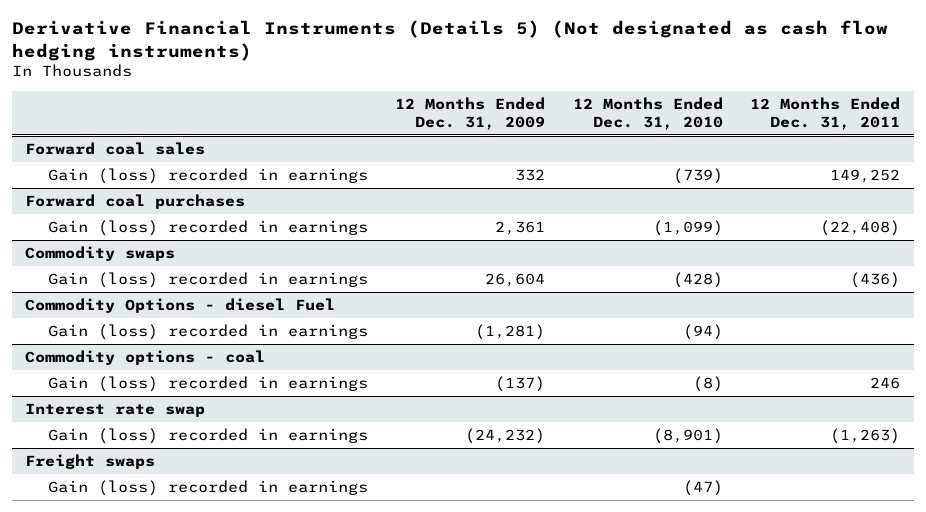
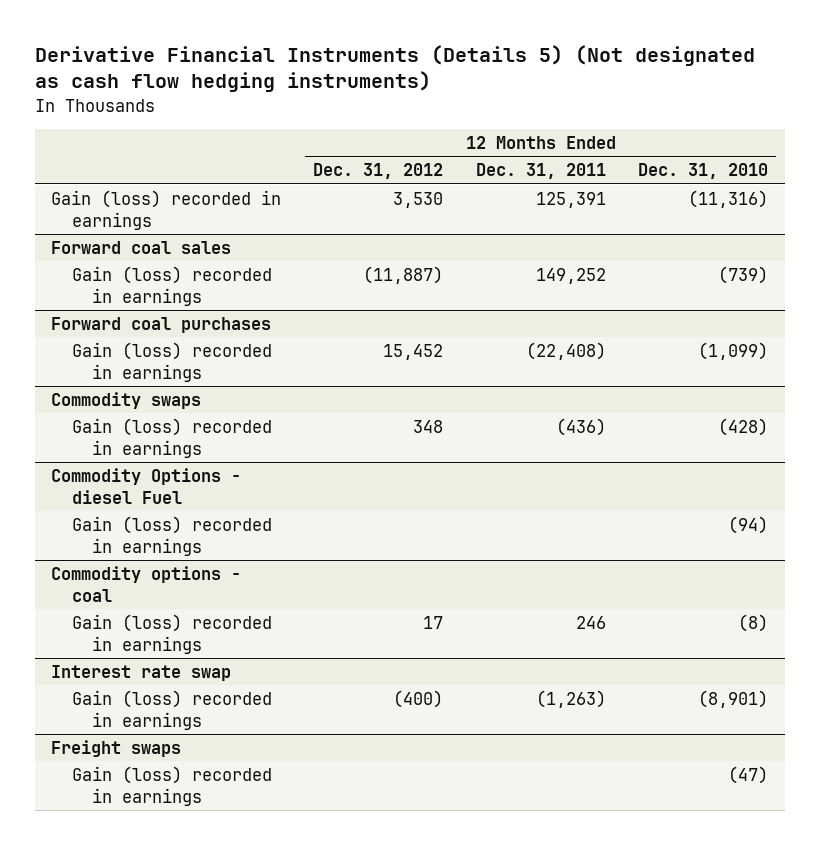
[395,97,546,130] 12 Months Ended Dec. 31, 2009 -> none
none -> [313,163,444,180] Dec. 31, 2012
none -> [51,189,282,230] Gain (loss) recorded in earnings

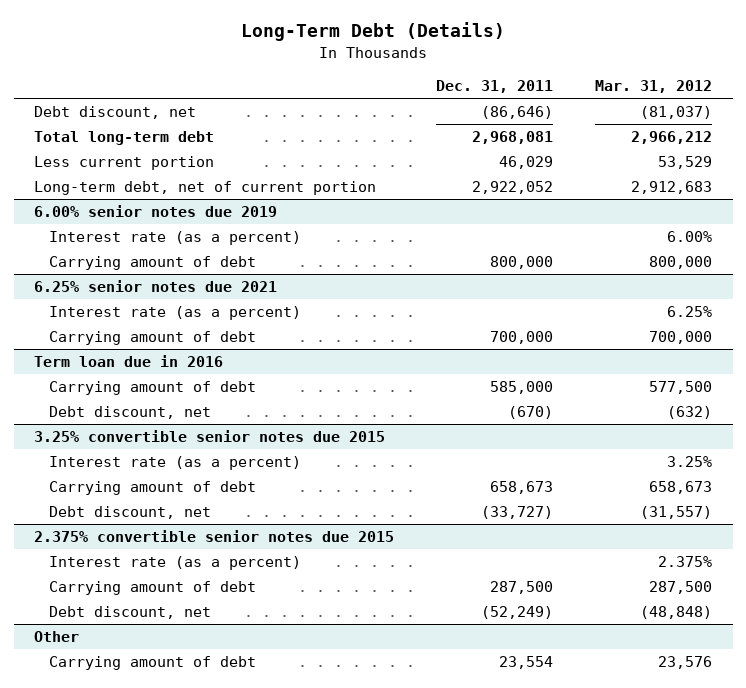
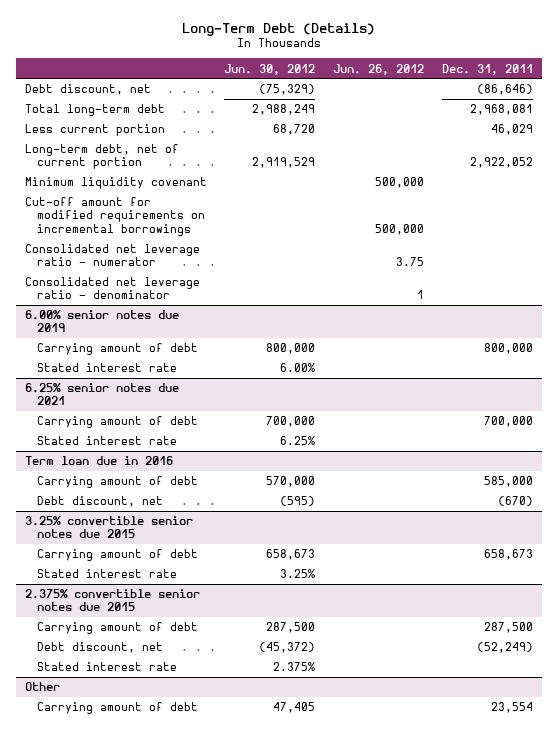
[594,80,712,94] Mar. 31, 2012 -> none
none -> [224,63,316,75] Jun. 30, 2012
none -> [333,63,425,75] Jun. 26, 2012
none -> [24,177,207,190] Minimum liquidity covenant
none -> [24,197,206,236] Cut-off amount for modified requirements on incremental borrowings
none -> [24,244,200,267] Consolidated net leverage ratio - numerator
none -> [24,277,200,300] Consolidated net leverage ratio - denominator
[49,231,302,246] Interest rate (as a percent) -> none
none -> [37,363,178,373] Stated interest rate
[49,306,302,321] Interest rate (as a percent) -> none
none -> [37,436,178,446] Stated interest rate
[49,456,302,471] Interest rate (as a percent) -> none
[49,506,212,520] Debt discount, net -> none
none -> [37,569,178,579] Stated interest rate
[49,556,302,571] Interest rate (as a percent) -> none
none -> [37,662,178,672] Stated interest rate

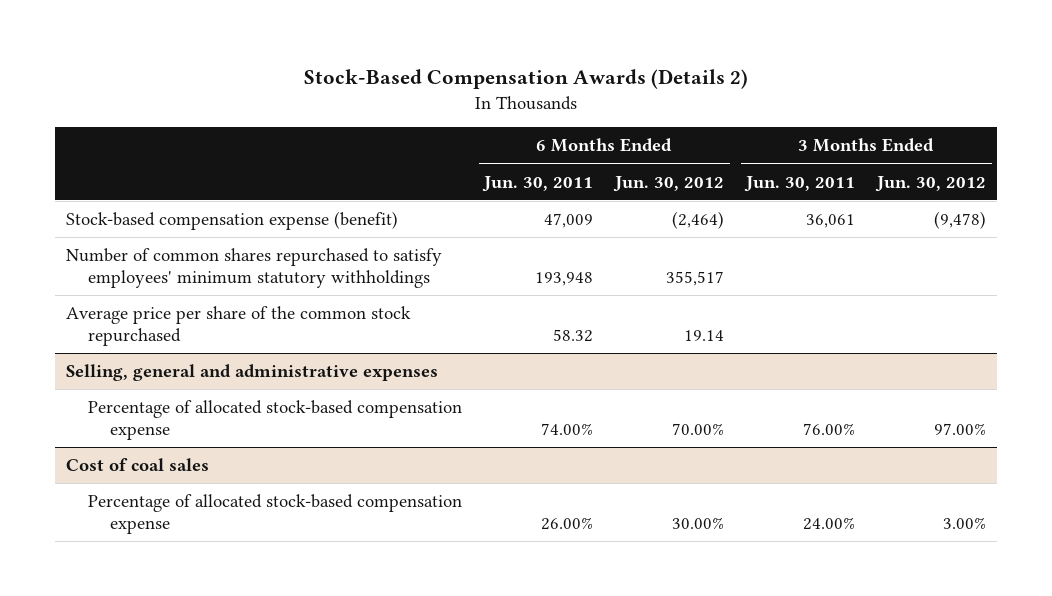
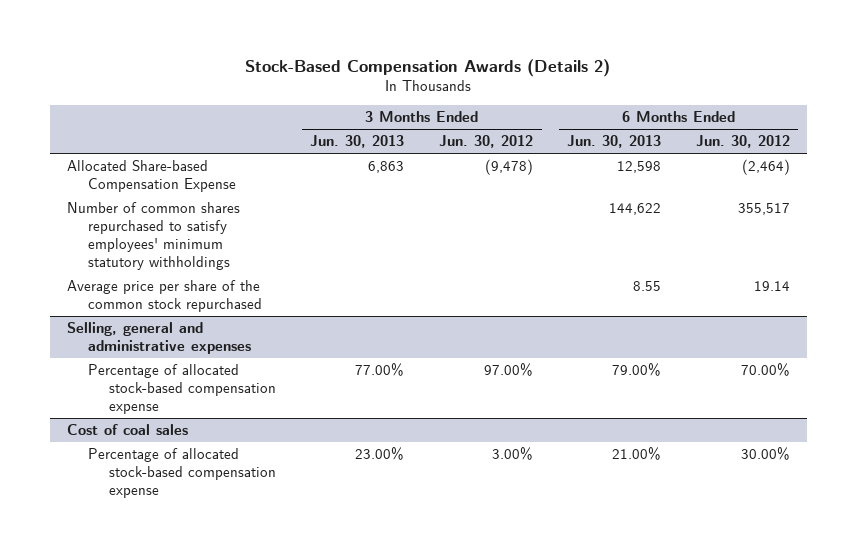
[482,175,594,192] Jun. 30, 2011 -> none
[744,175,856,192] Jun. 30, 2011 -> none
none -> [310,135,405,149] Jun. 30, 2013
none -> [567,135,662,149] Jun. 30, 2013
[66,211,399,231] Stock-based compensation expense (benefit) -> [66,159,236,193] Allocated Share-based Compensation Expense

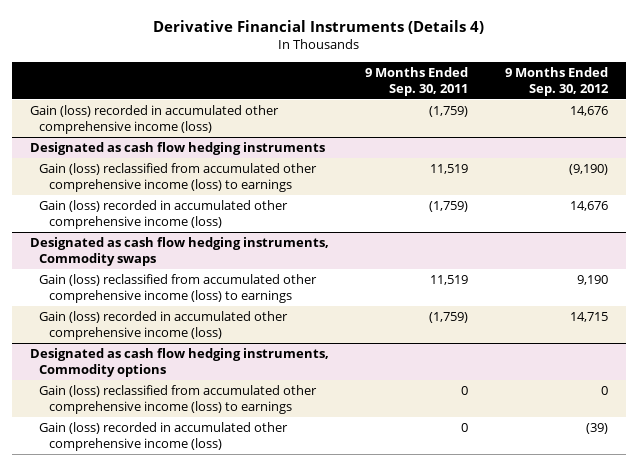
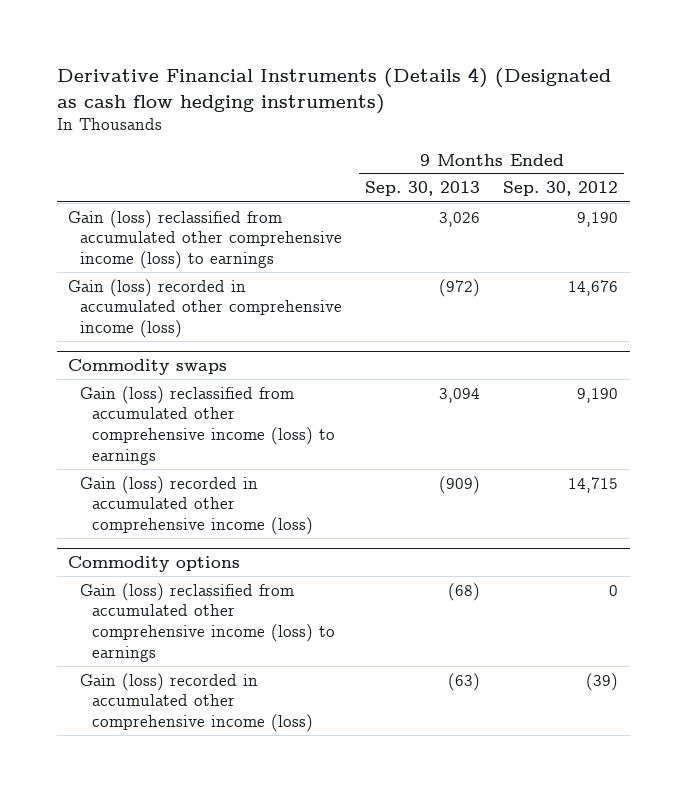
[152,19,484,34] Derivative Financial Instruments (Details 4) -> [56,67,611,114] Derivative Financial Instruments (Details 4) (Designated as cash flow hedging instruments)
[365,67,469,97] 9 Months Ended Sep. 30, 2011 -> none
none -> [365,181,481,197] Sep. 30, 2013
[29,105,279,134] Gain (loss) recorded in accumulated other comprehensive income (loss) -> none
[29,142,325,156] Designated as cash flow hedging instruments -> none
[568,164,608,176] (9,190) -> [577,211,619,227] 9,190
[29,237,329,266] Designated as cash flow hedging instruments, Commodity swaps -> none
none -> [68,358,228,375] Commodity swaps
[29,348,329,377] Designated as cash flow hedging instruments, Commodity options -> none
none -> [68,555,241,572] Commodity options

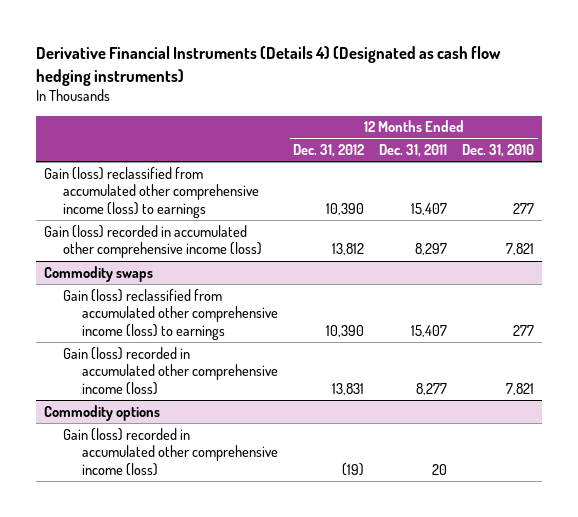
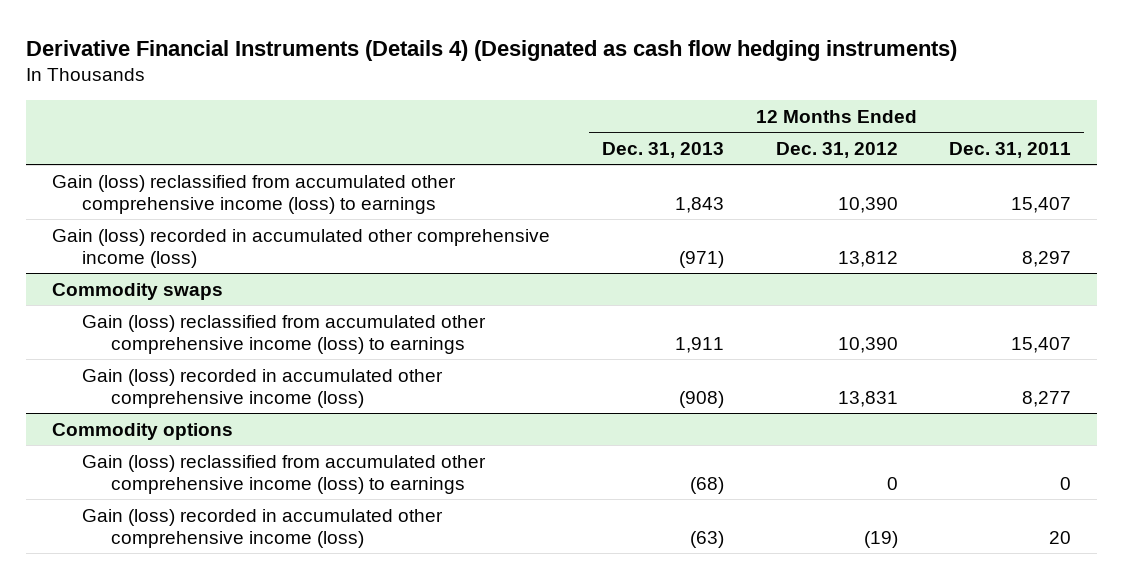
[462,144,535,158] Dec. 31, 2010 -> none
none -> [601,141,724,158] Dec. 31, 2013
none -> [81,454,486,494] Gain (loss) reclassified from accumulated other comprehensive income (loss) to earnings

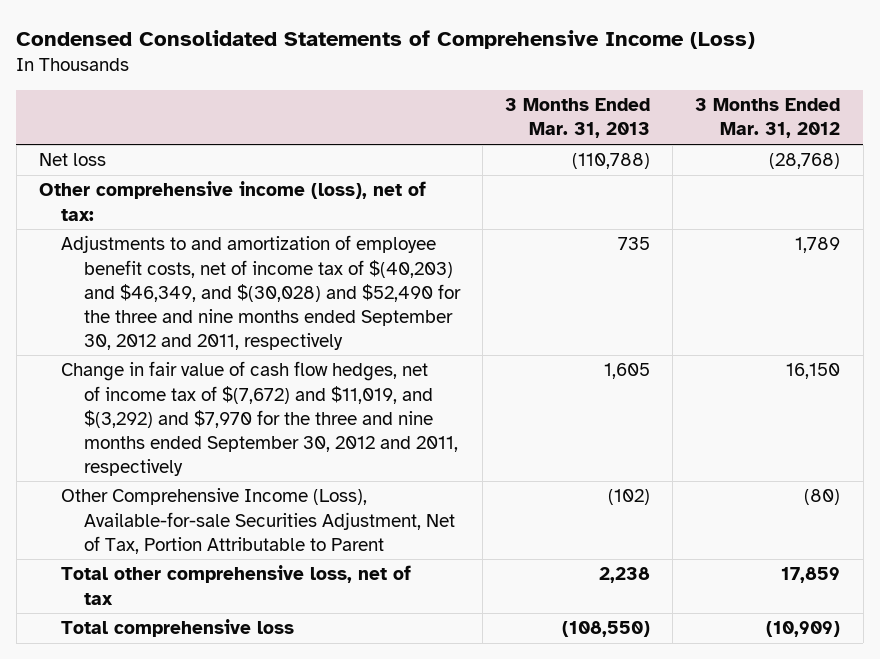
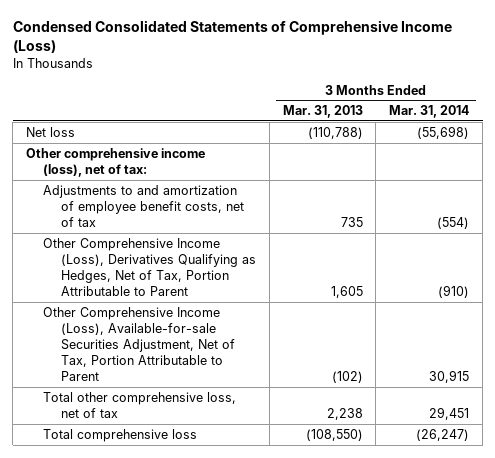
[695,98,841,139] 3 Months Ended Mar. 31, 2012 -> none
none -> [389,105,470,119] Mar. 31, 2014
[61,235,461,350] Adjustments to and amortization of employee benefit costs, net of income tax of $(40,203) and $46,349, and $(30,028) and $52,490 for the three and nine months ended September 30, 2012 and 2011, respectively -> [43,184,245,227] Adjustments to and amortization of employee benefit costs, net of tax
[61,361,458,476] Change in fair value of cash flow hedges, net of income tax of $(7,672) and $11,019, and $(3,292) and $7,970 for the three and nine months ended September 30, 2012 and 2011, respectively -> [43,237,257,296] Other Comprehensive Income (Loss), Derivatives Qualifying as Hedges, Net of Tax, Portion Attributable to Parent

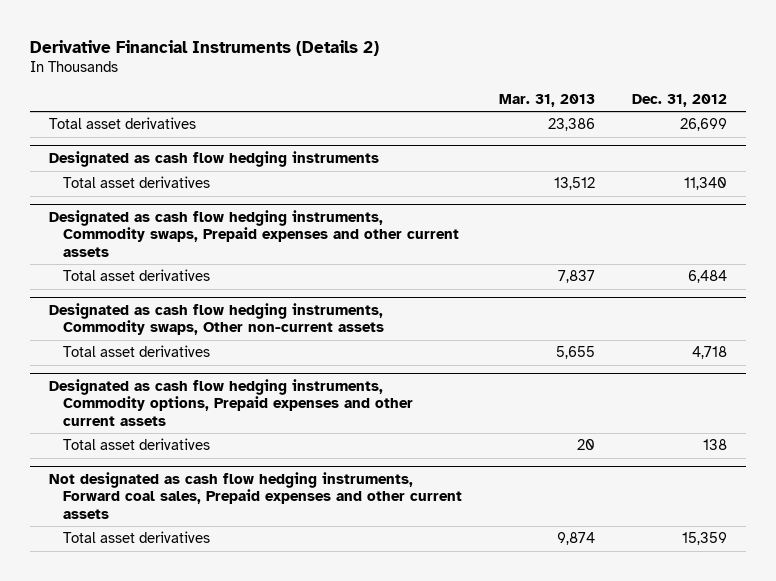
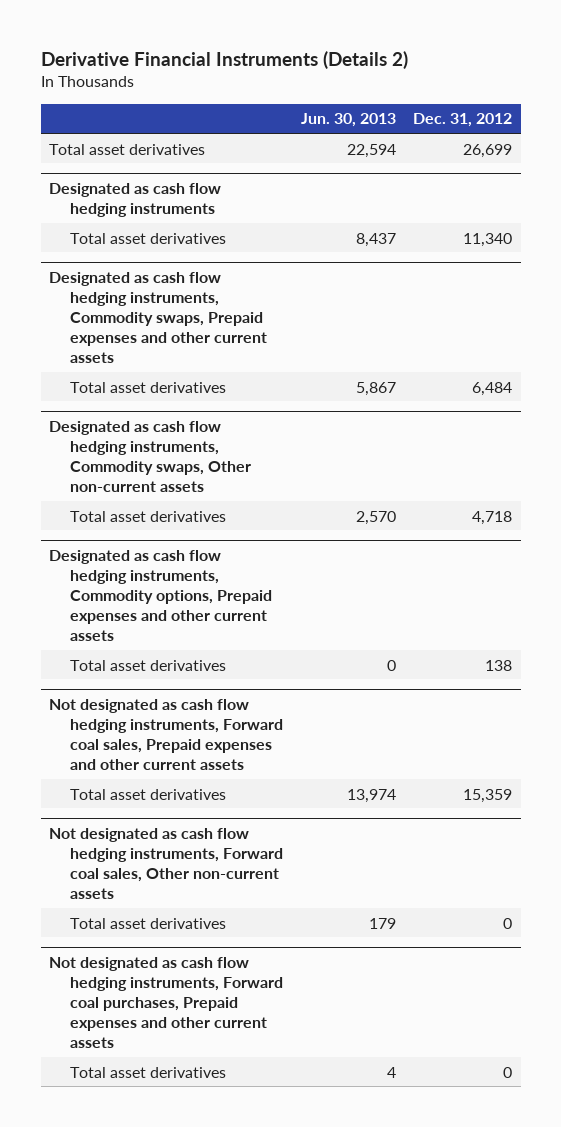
[499,93,596,107] Mar. 31, 2013 -> none
none -> [300,113,396,128] Jun. 30, 2013
none -> [49,827,284,900] Not designated as cash flow hedging instruments, Forward coal sales, Other non-current assets
none -> [70,917,227,929] Total asset derivatives
none -> [49,956,284,1049] Not designated as cash flow hedging instruments, Forward coal purchases, Prepaid expenses and other current assets
none -> [70,1066,227,1078] Total asset derivatives

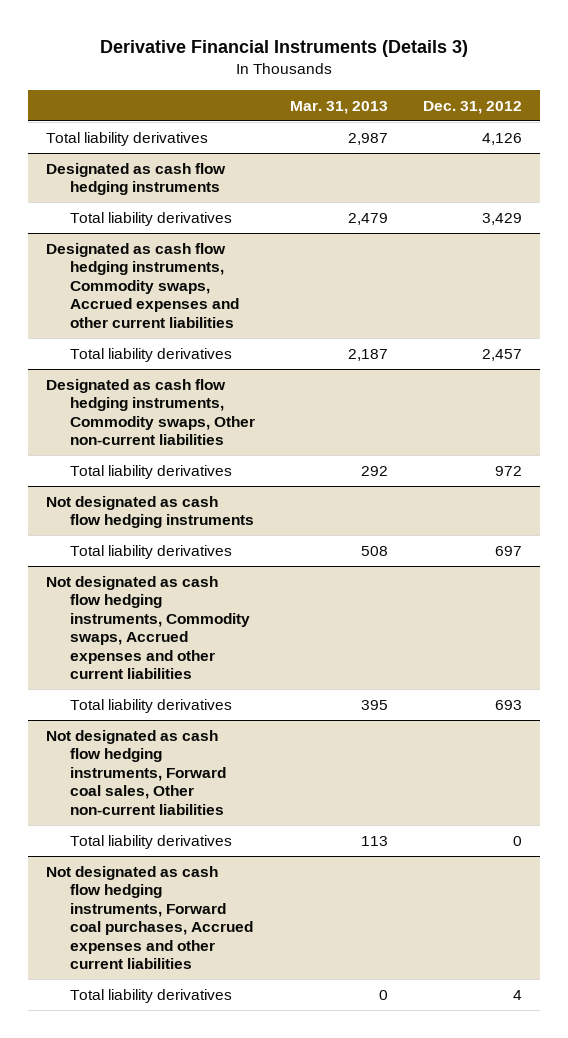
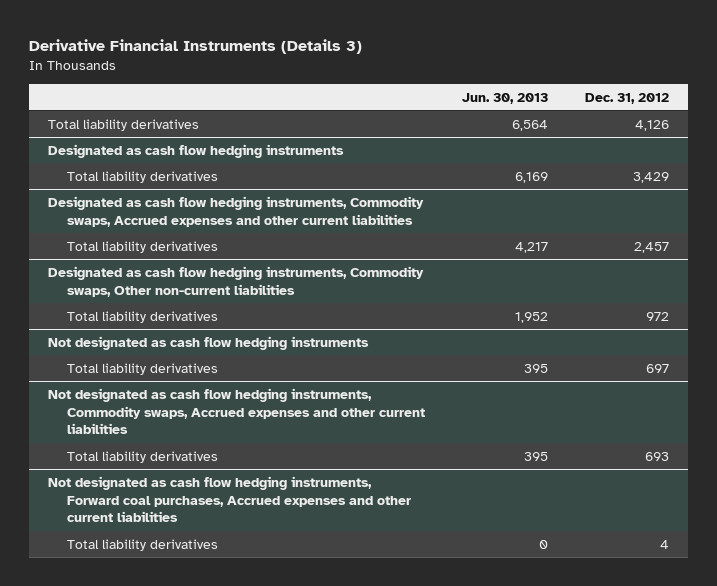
[289,100,388,114] Mar. 31, 2013 -> none
none -> [462,92,549,104] Jun. 30, 2013
[46,729,226,815] Not designated as cash flow hedging instruments, Forward coal sales, Other non-current liabilities -> none
[69,834,232,849] Total liability derivatives -> none

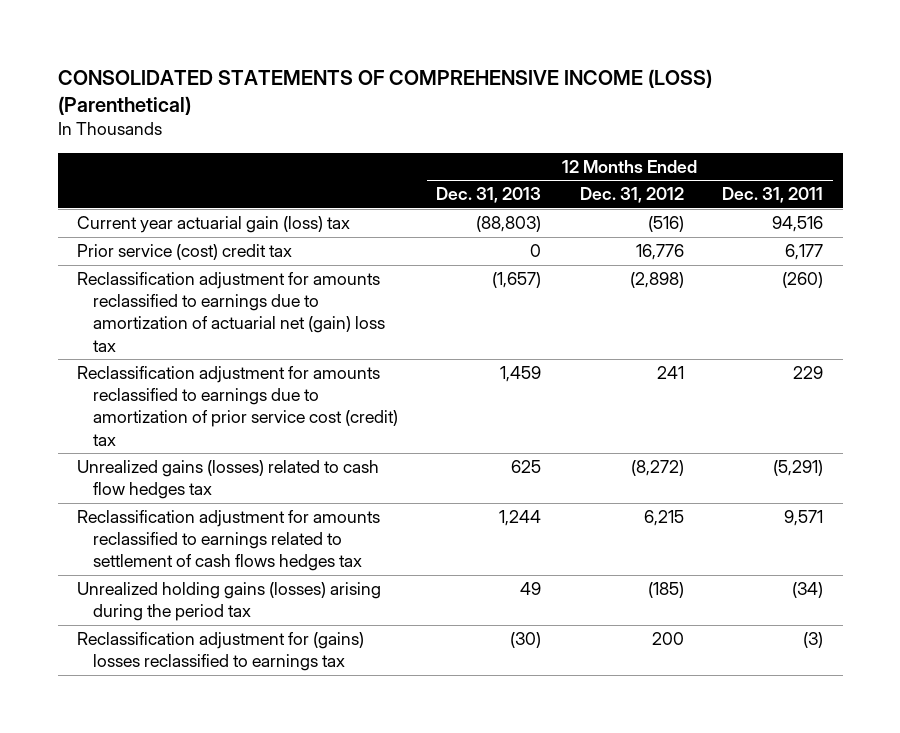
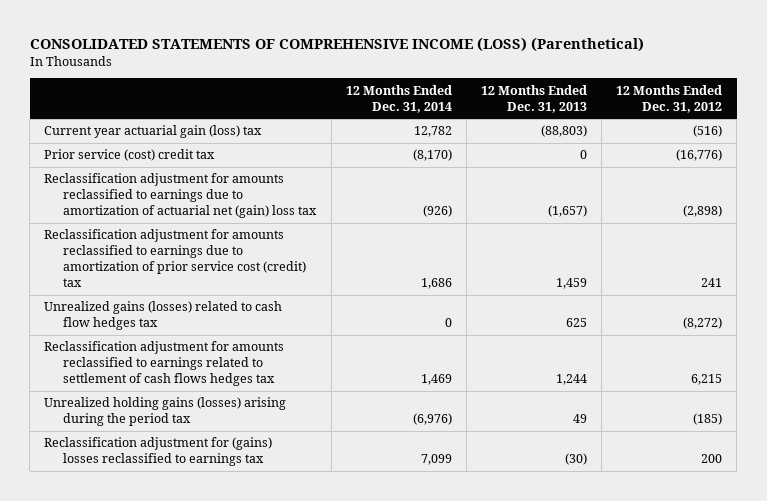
[722,187,824,204] Dec. 31, 2011 -> none
none -> [345,84,452,113] 12 Months Ended Dec. 31, 2014
[635,244,684,261] 16,776 -> [676,149,723,162] (16,776)

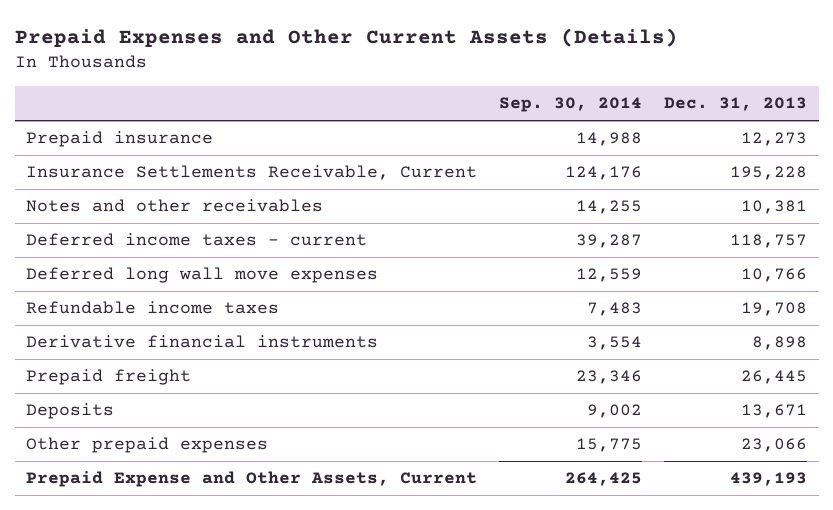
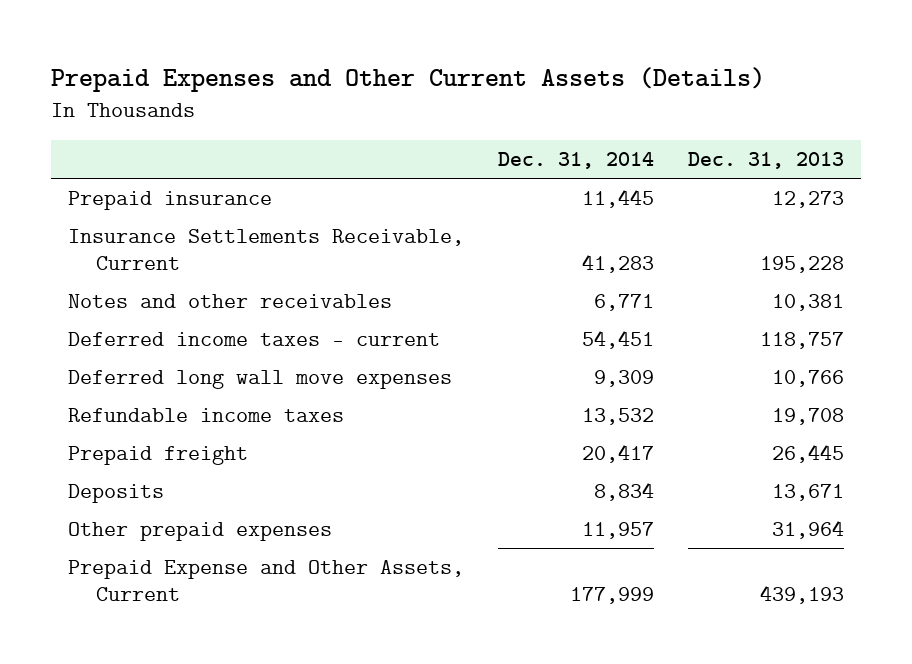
[499,97,643,113] Sep. 30, 2014 -> none
none -> [497,152,654,170] Dec. 31, 2014
[25,335,378,349] Derivative financial instruments -> none
[741,438,808,453] 23,066 -> [772,520,845,540] 31,964

